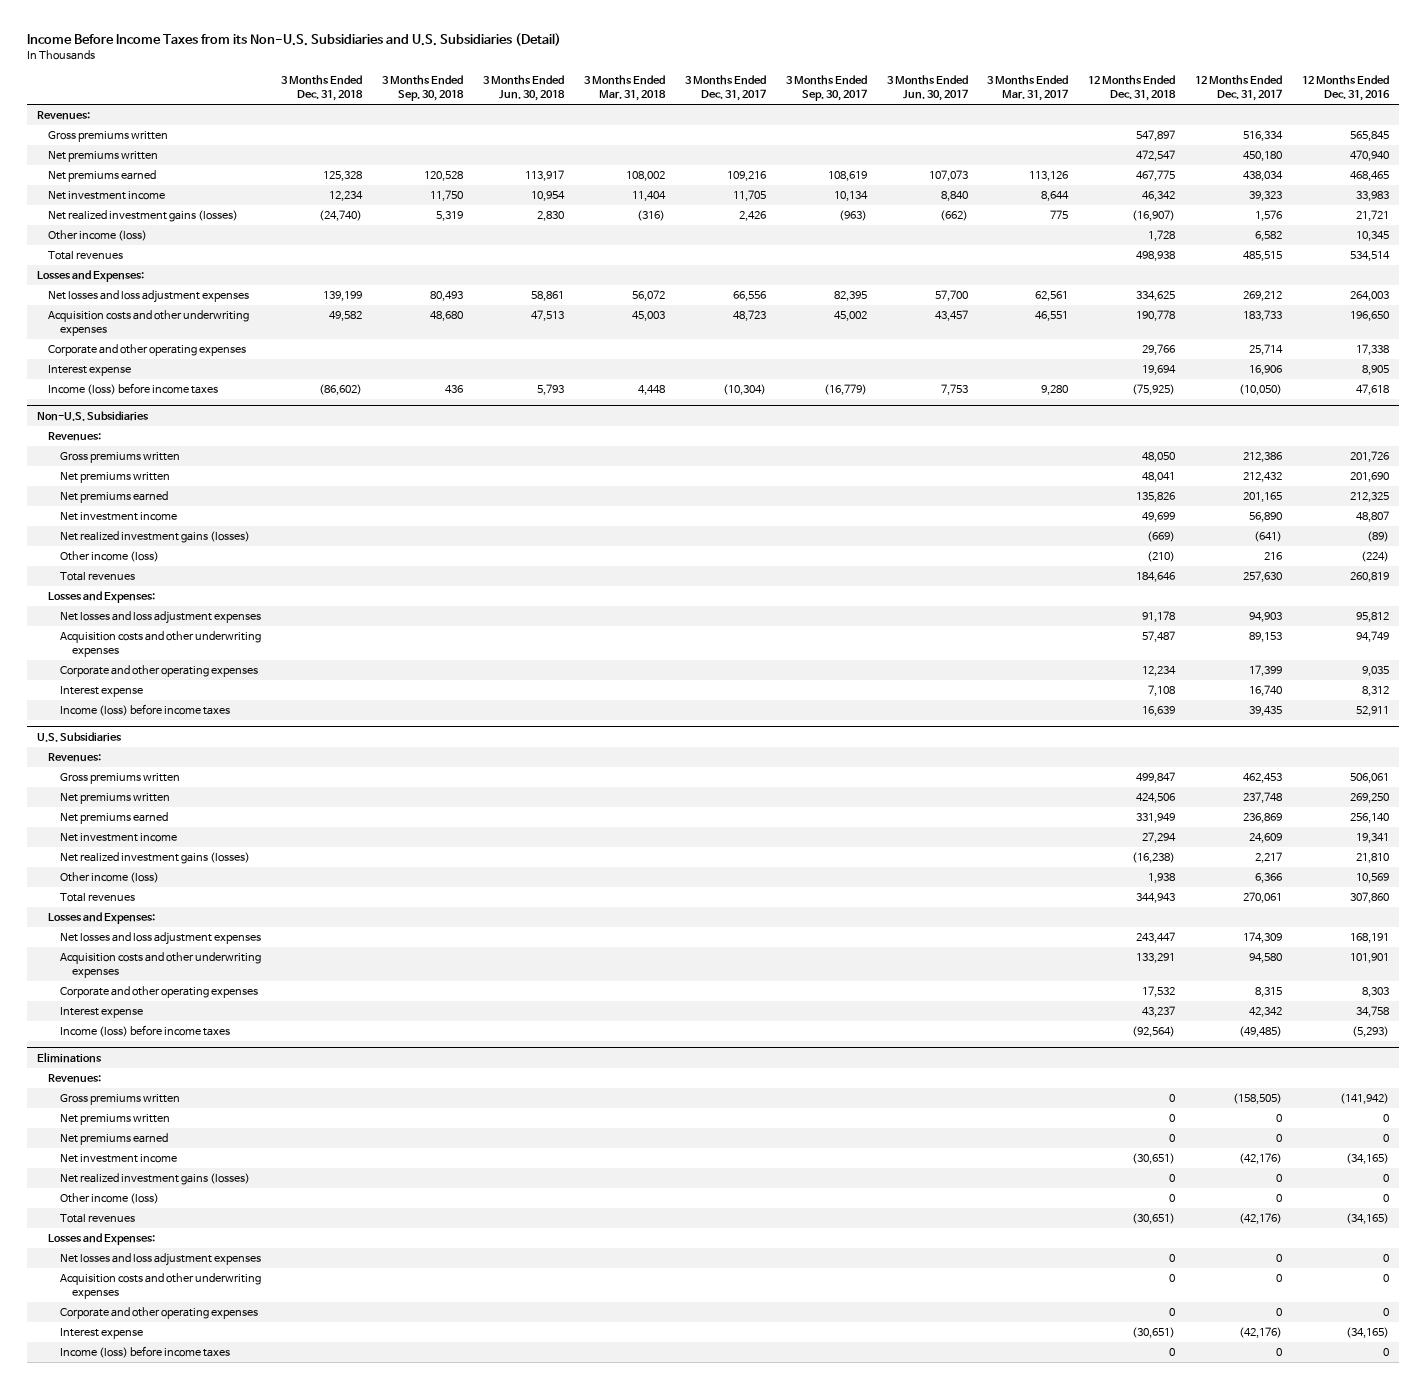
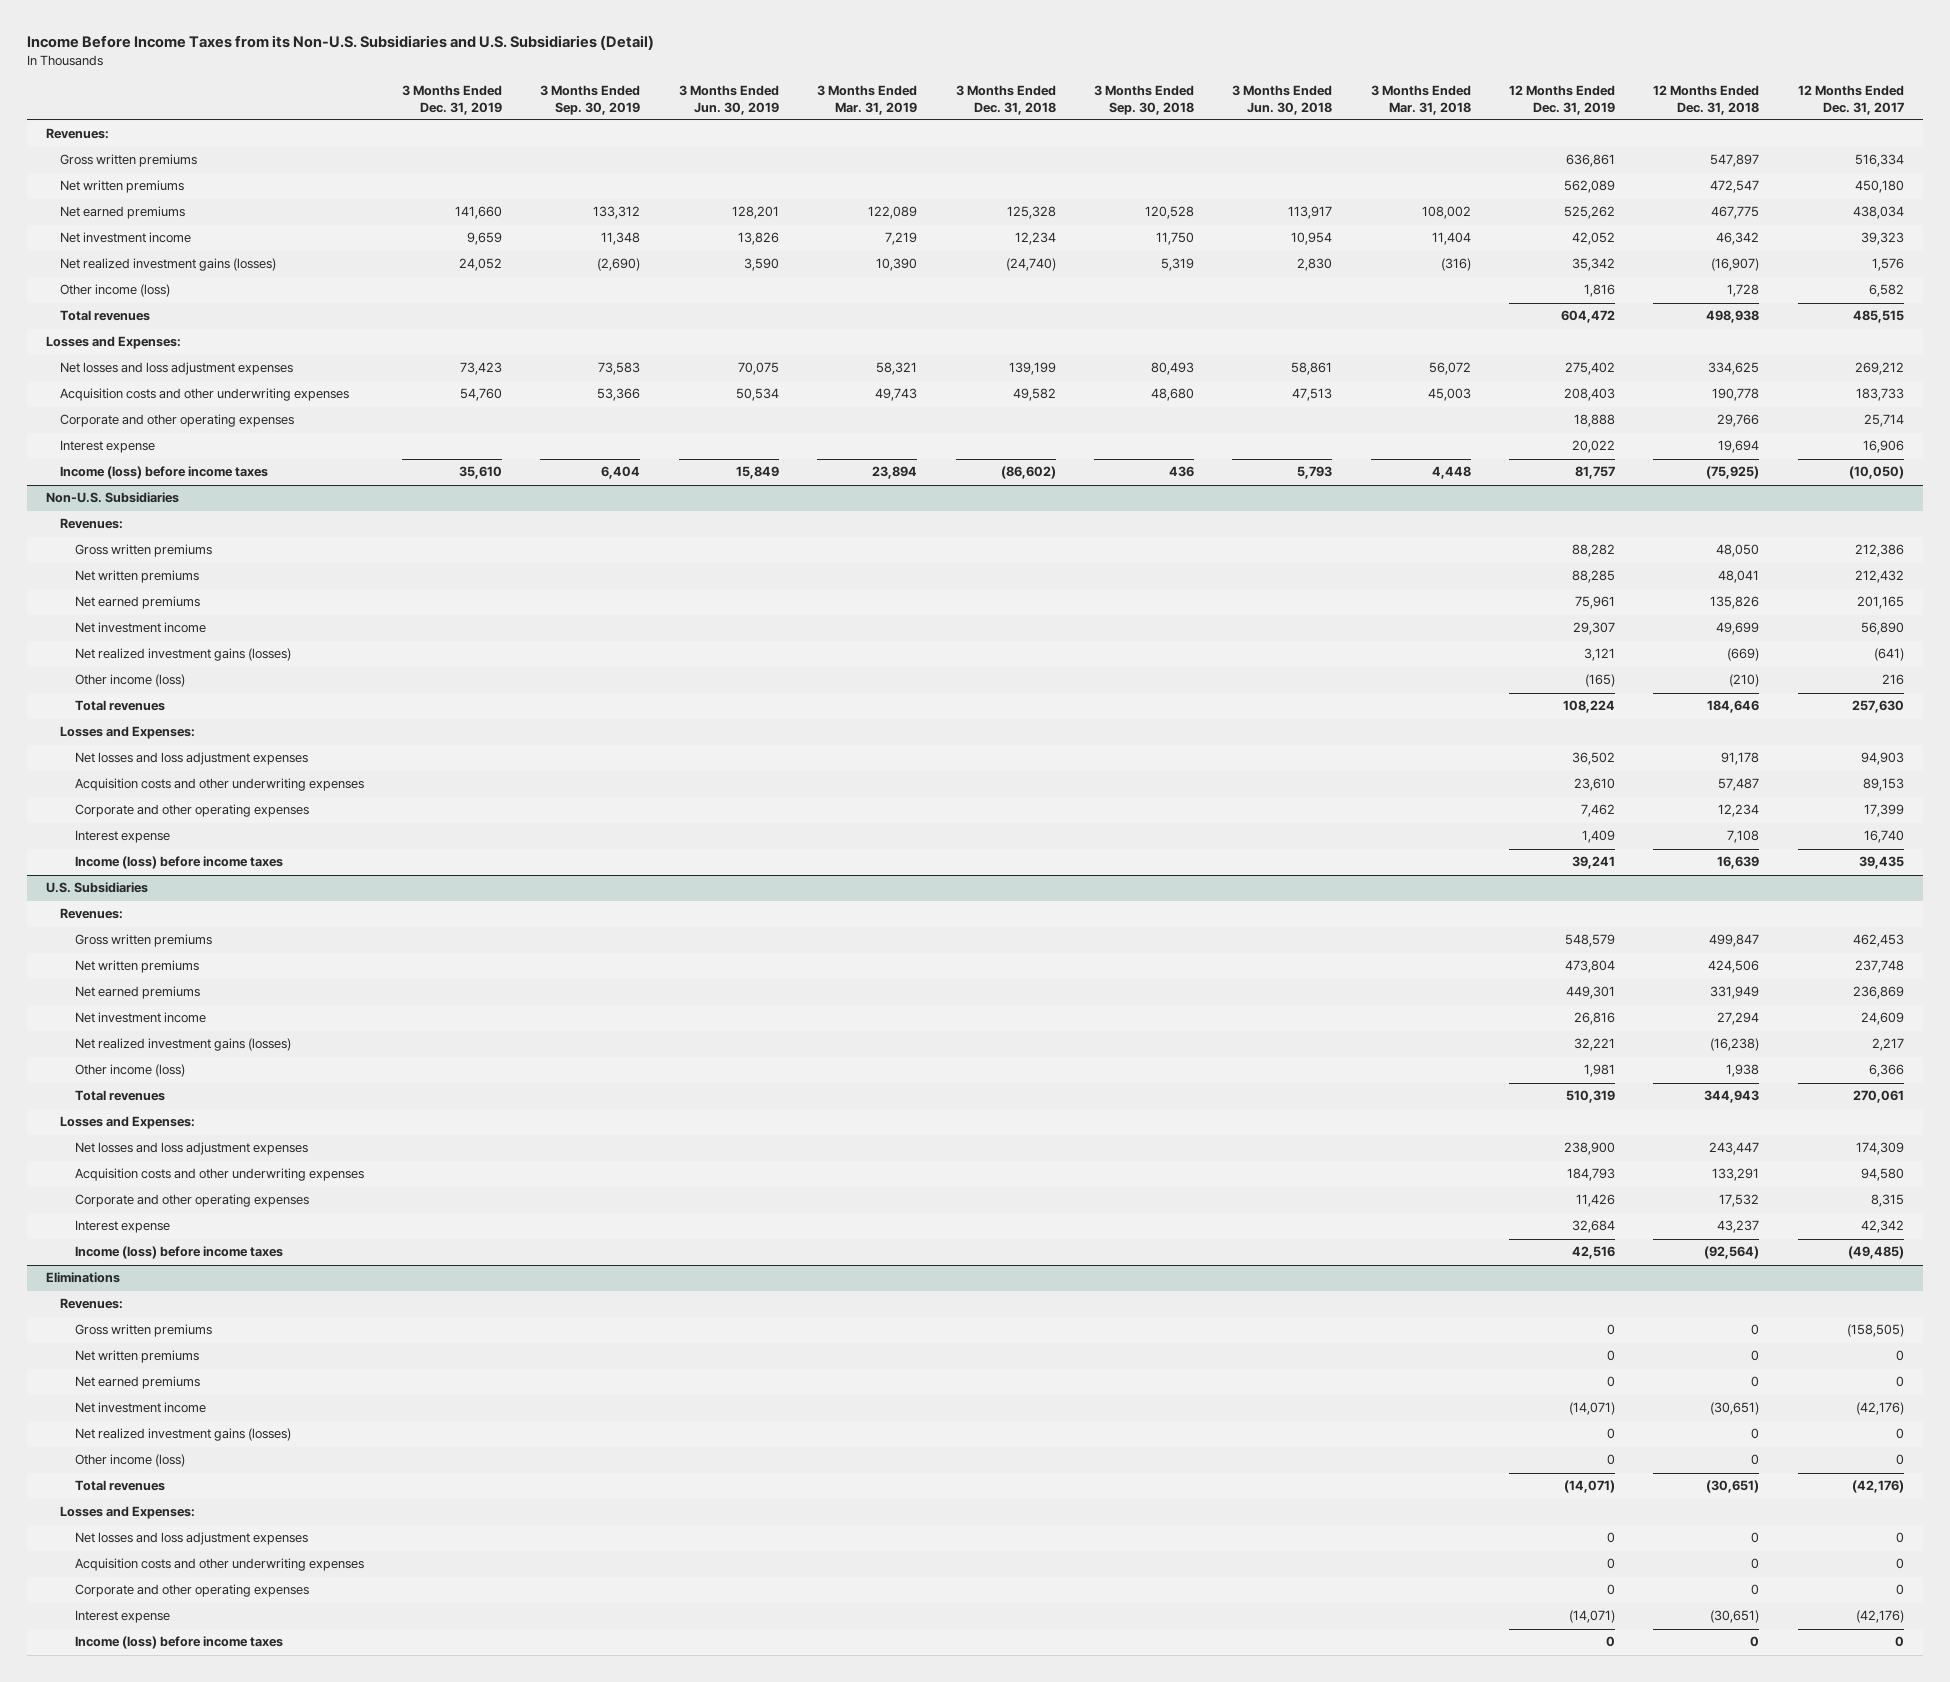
[684,75,766,102] 3 Months Ended Dec. 31, 2017 -> none
[785,75,867,102] 3 Months Ended Sep. 30, 2017 -> none
[886,75,968,102] 3 Months Ended Jun. 30, 2017 -> none
[987,75,1069,102] 3 Months Ended Mar. 31, 2017 -> none
[1302,75,1391,102] 12 Months Ended Dec. 31, 2016 -> none
none -> [402,85,503,115] 3 Months Ended Dec. 31, 2019
none -> [540,85,641,115] 3 Months Ended Sep. 30, 2019
none -> [678,85,779,115] 3 Months Ended Jun. 30, 2019
none -> [817,85,918,115] 3 Months Ended Mar. 31, 2019
none -> [1509,85,1616,115] 12 Months Ended Dec. 31, 2019
[48,130,169,142] Gross premiums written -> [60,154,198,168] Gross written premiums
[48,150,159,162] Net premiums written -> [60,180,185,194] Net written premiums
[48,169,157,182] Net premiums earned -> [60,206,186,220] Net earned premiums
[60,451,181,463] Gross premiums written -> [74,544,212,558] Gross written premiums
[60,471,171,483] Net premiums written -> [74,570,199,584] Net written premiums
[60,490,169,503] Net premiums earned -> [74,596,200,610] Net earned premiums
[60,772,181,784] Gross premiums written -> [74,934,212,948] Gross written premiums
[60,792,171,804] Net premiums written -> [74,960,199,974] Net written premiums
[60,811,169,824] Net premiums earned -> [74,986,200,1000] Net earned premiums
[60,1093,181,1105] Gross premiums written -> [74,1324,212,1338] Gross written premiums
[60,1113,171,1125] Net premiums written -> [74,1350,199,1364] Net written premiums
[60,1132,169,1145] Net premiums earned -> [74,1376,200,1390] Net earned premiums

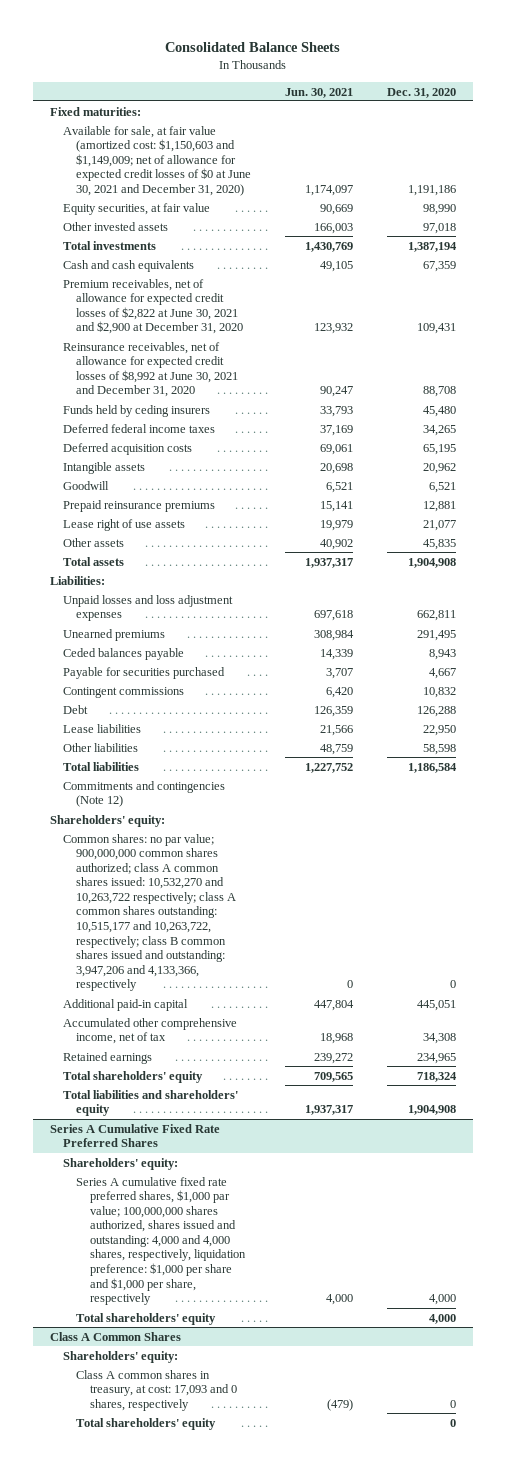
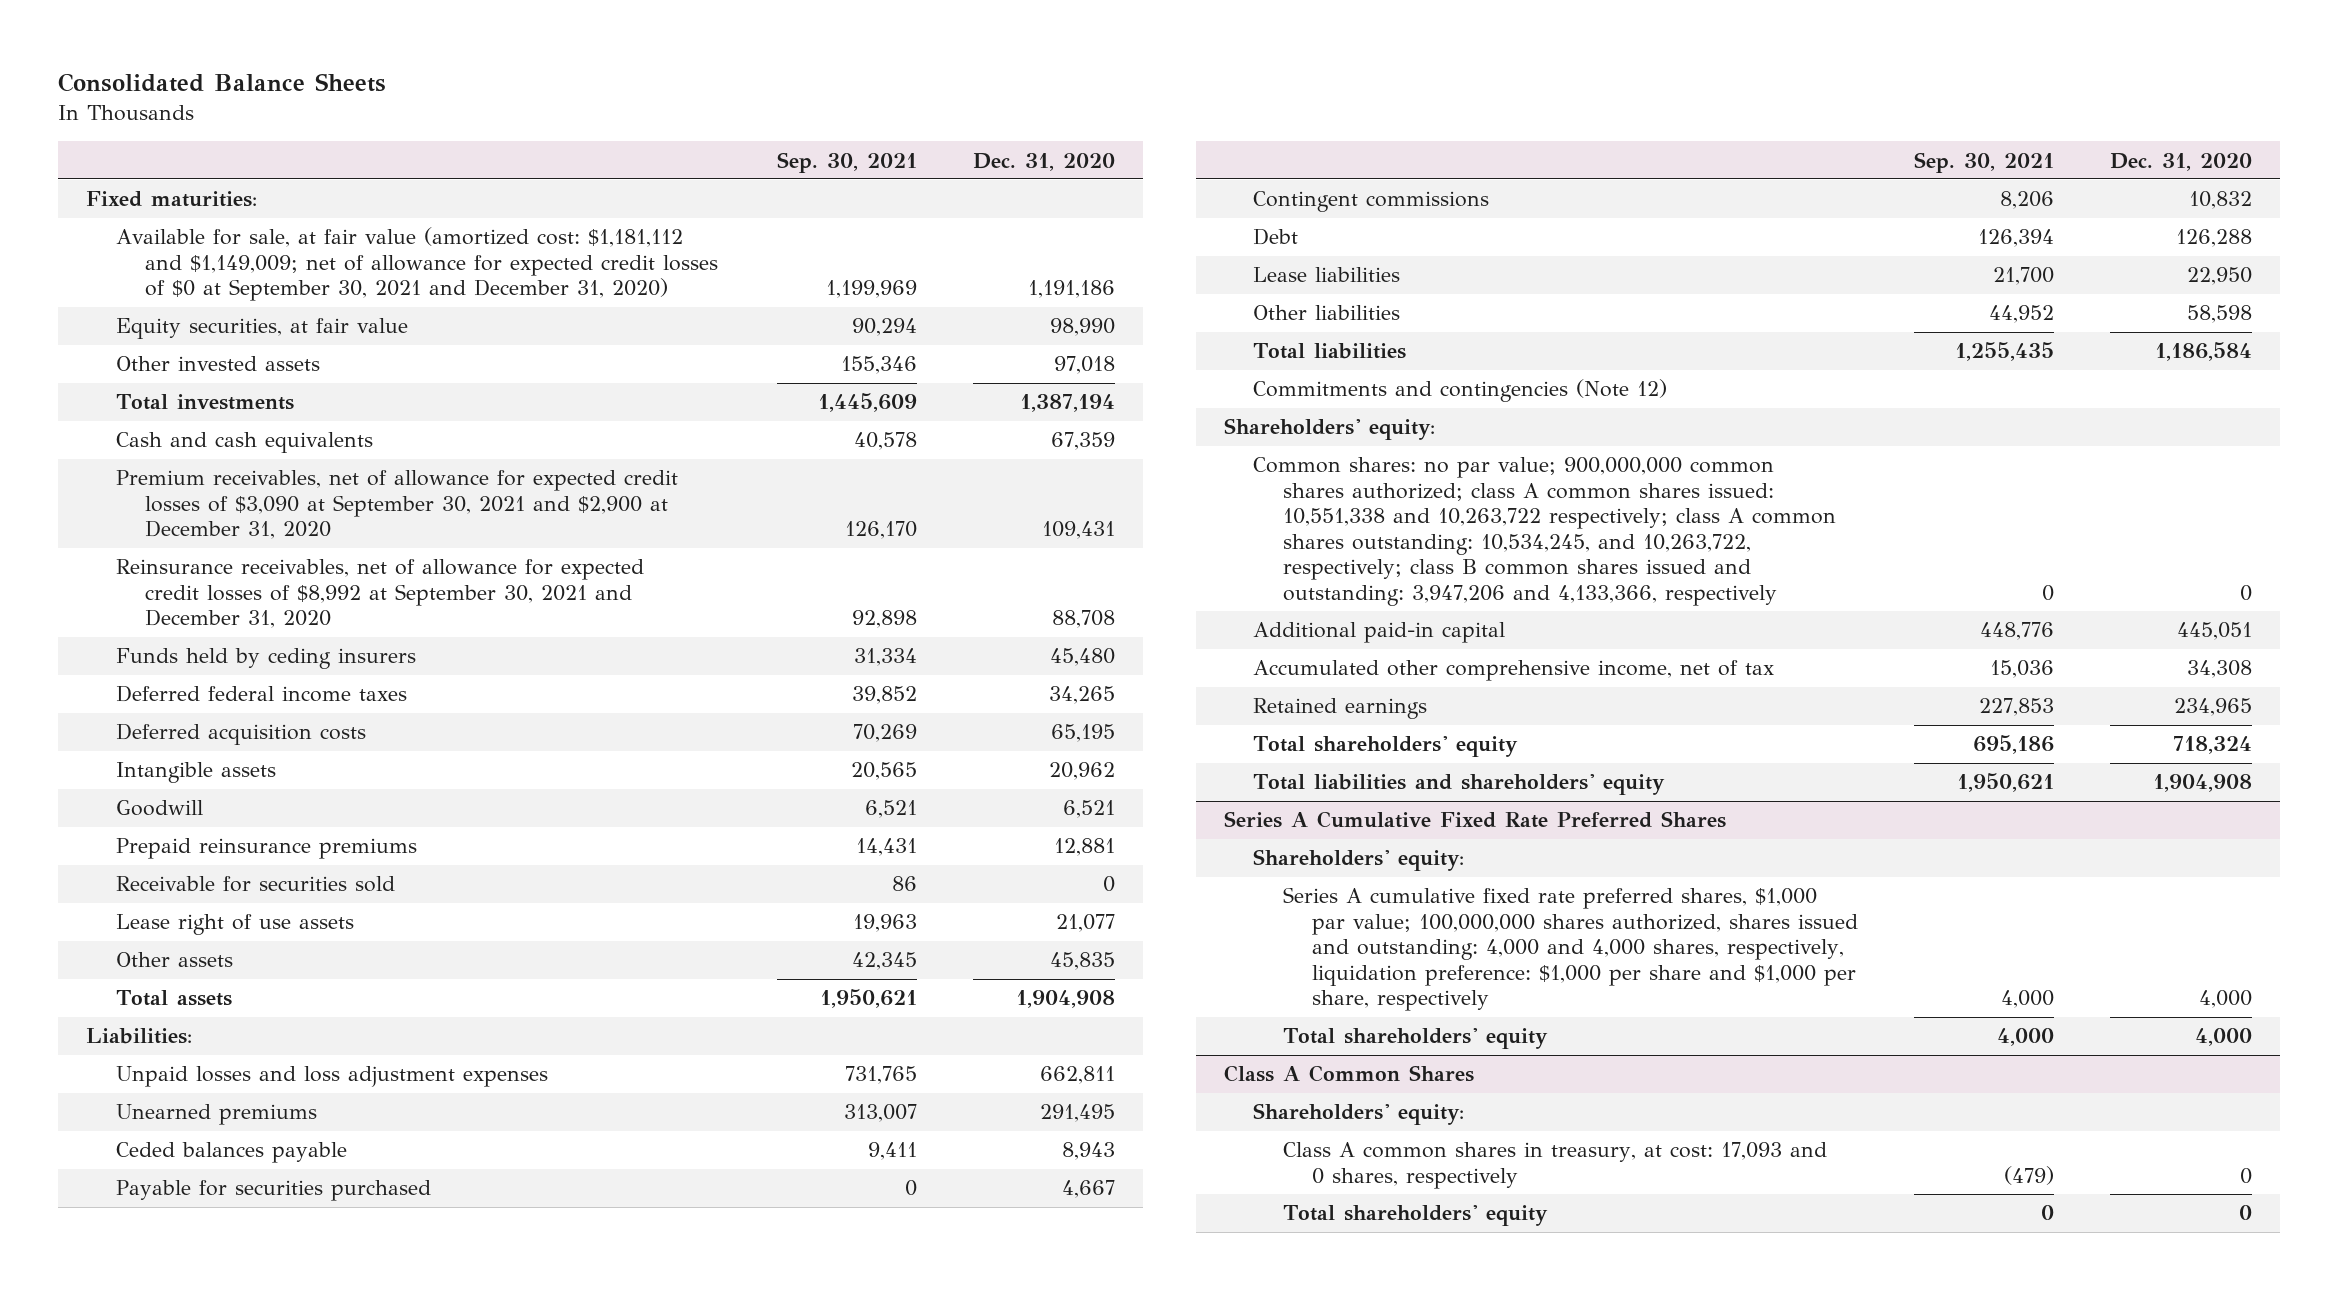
[285,87,354,98] Jun. 30, 2021 -> none
none -> [776,151,917,173] Sep. 30, 2021
[63,125,252,196] Available for sale, at fair value (amortized cost: $1,150,603 and $1,149,009; net of allowance for expected credit losses of $0 at June 30, 2021 and December 31, 2020) -> [115,227,719,302] Available for sale, at fair value (amortized cost: $1,181,112 and $1,149,009; net of allowance for expected credit losses of $0 at September 30, 2021 and December 31, 2020)
[63,278,244,335] Premium receivables, net of allowance for expected credit losses of $2,822 at June 30, 2021 and $2,900 at December 31, 2020 -> [115,470,678,540] Premium receivables, net of allowance for expected credit losses of $3,090 at September 30, 2021 and $2,900 at December 31, 2020
[63,341,239,398] Reinsurance receivables, net of allowance for expected credit losses of $8,992 at June 30, 2021 and December 31, 2020 -> [115,559,644,629] Reinsurance receivables, net of allowance for expected credit losses of $8,992 at September 30, 2021 and December 31, 2020
none -> [115,876,395,893] Receivable for securities sold
[63,833,237,992] Common shares: no par value; 900,000,000 common shares authorized; class A common shares issued: 10,532,270 and 10,263,722 respectively; class A common shares outstanding: 10,515,177 and 10,263,722, respectively; class B common shares issued and outstanding: 3,947,206 and 4,133,366, respectively -> [1253,457,1836,606] Common shares: no par value; 900,000,000 common shares authorized; class A common shares issued: 10,551,338 and 10,263,722 respectively; class A common shares outstanding: 10,534,245, and 10,263,722, respectively; class B common shares issued and outstanding: 3,947,206 and 4,133,366, respectively

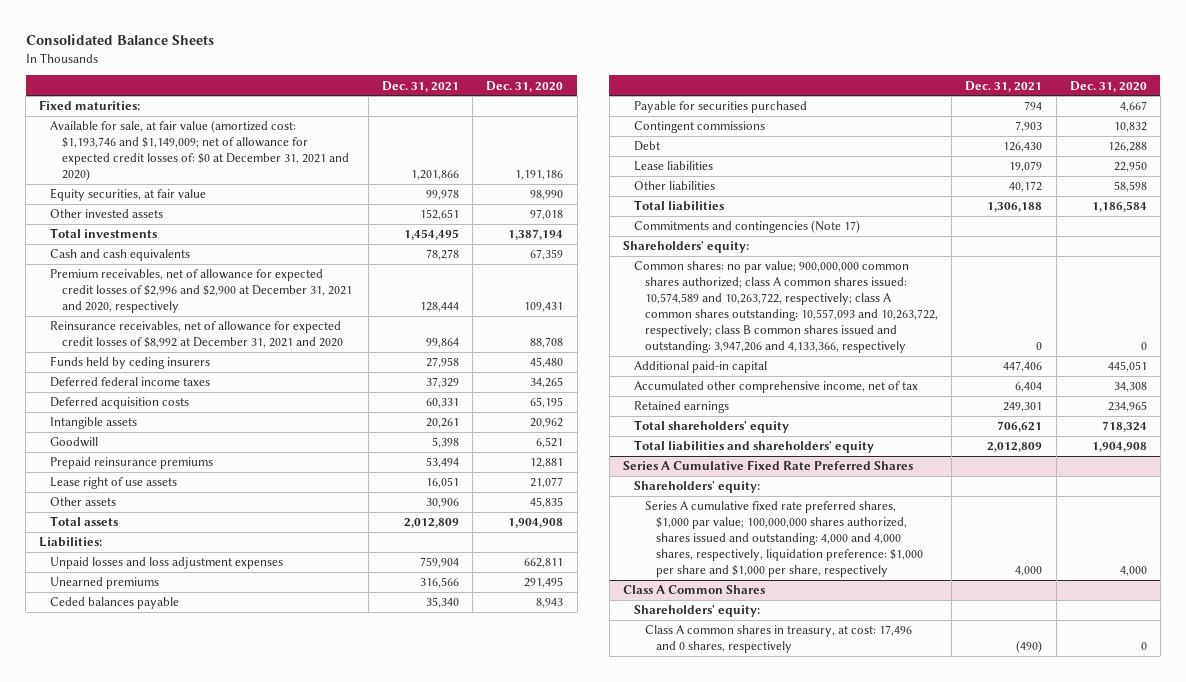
[776,151,917,173] Sep. 30, 2021 -> none
none -> [381,80,459,92] Dec. 31, 2021
[115,227,719,302] Available for sale, at fair value (amortized cost: $1,181,112 and $1,149,009; net of allowance for expected credit losses of $0 at September 30, 2021 and December 31, 2020) -> [50,120,349,181] Available for sale, at fair value (amortized cost: $1,193,746 and $1,149,009; net of allowance for expected credit losses of: $0 at December 31, 2021 and 2020)
[115,470,678,540] Premium receivables, net of allowance for expected credit losses of $3,090 at September 30, 2021 and $2,900 at December 31, 2020 -> [50,269,352,313] Premium receivables, net of allowance for expected credit losses of $2,996 and $2,900 at December 31, 2021 and 2020, respectively
[115,559,644,629] Reinsurance receivables, net of allowance for expected credit losses of $8,992 at September 30, 2021 and December 31, 2020 -> [50,321,343,349] Reinsurance receivables, net of allowance for expected credit losses of $8,992 at December 31, 2021 and 2020
[115,876,395,893] Receivable for securities sold -> none
[1253,379,1668,403] Commitments and contingencies (Note 12) -> [633,220,860,234] Commitments and contingencies (Note 17)
[1253,457,1836,606] Common shares: no par value; 900,000,000 common shares authorized; class A common shares issued: 10,551,338 and 10,263,722 respectively; class A common shares outstanding: 10,534,245, and 10,263,722, respectively; class B common shares issued and outstanding: 3,947,206 and 4,133,366, respectively -> [633,261,938,353] Common shares: no par value; 900,000,000 common shares authorized; class A common shares issued: 10,574,589 and 10,263,722, respectively; class A common shares outstanding: 10,557,093 and 10,263,722, respectively; class B common shares issued and outstanding: 3,947,206 and 4,133,366, respectively
[1282,1027,1548,1050] Total shareholders' equity -> none
[1282,1204,1548,1227] Total shareholders' equity -> none
[1282,1142,1827,1189] Class A common shares in treasury, at cost: 17,093 and 0 shares, respectively -> [644,625,912,654] Class A common shares in treasury, at cost: 17,496 and 0 shares, respectively

